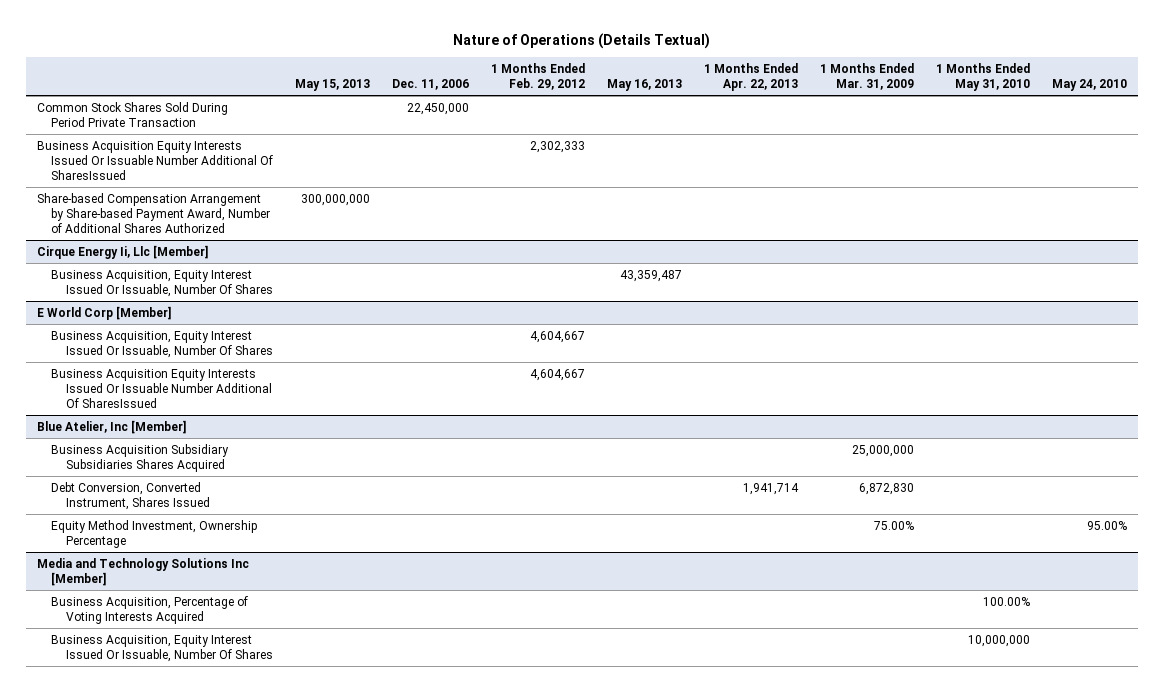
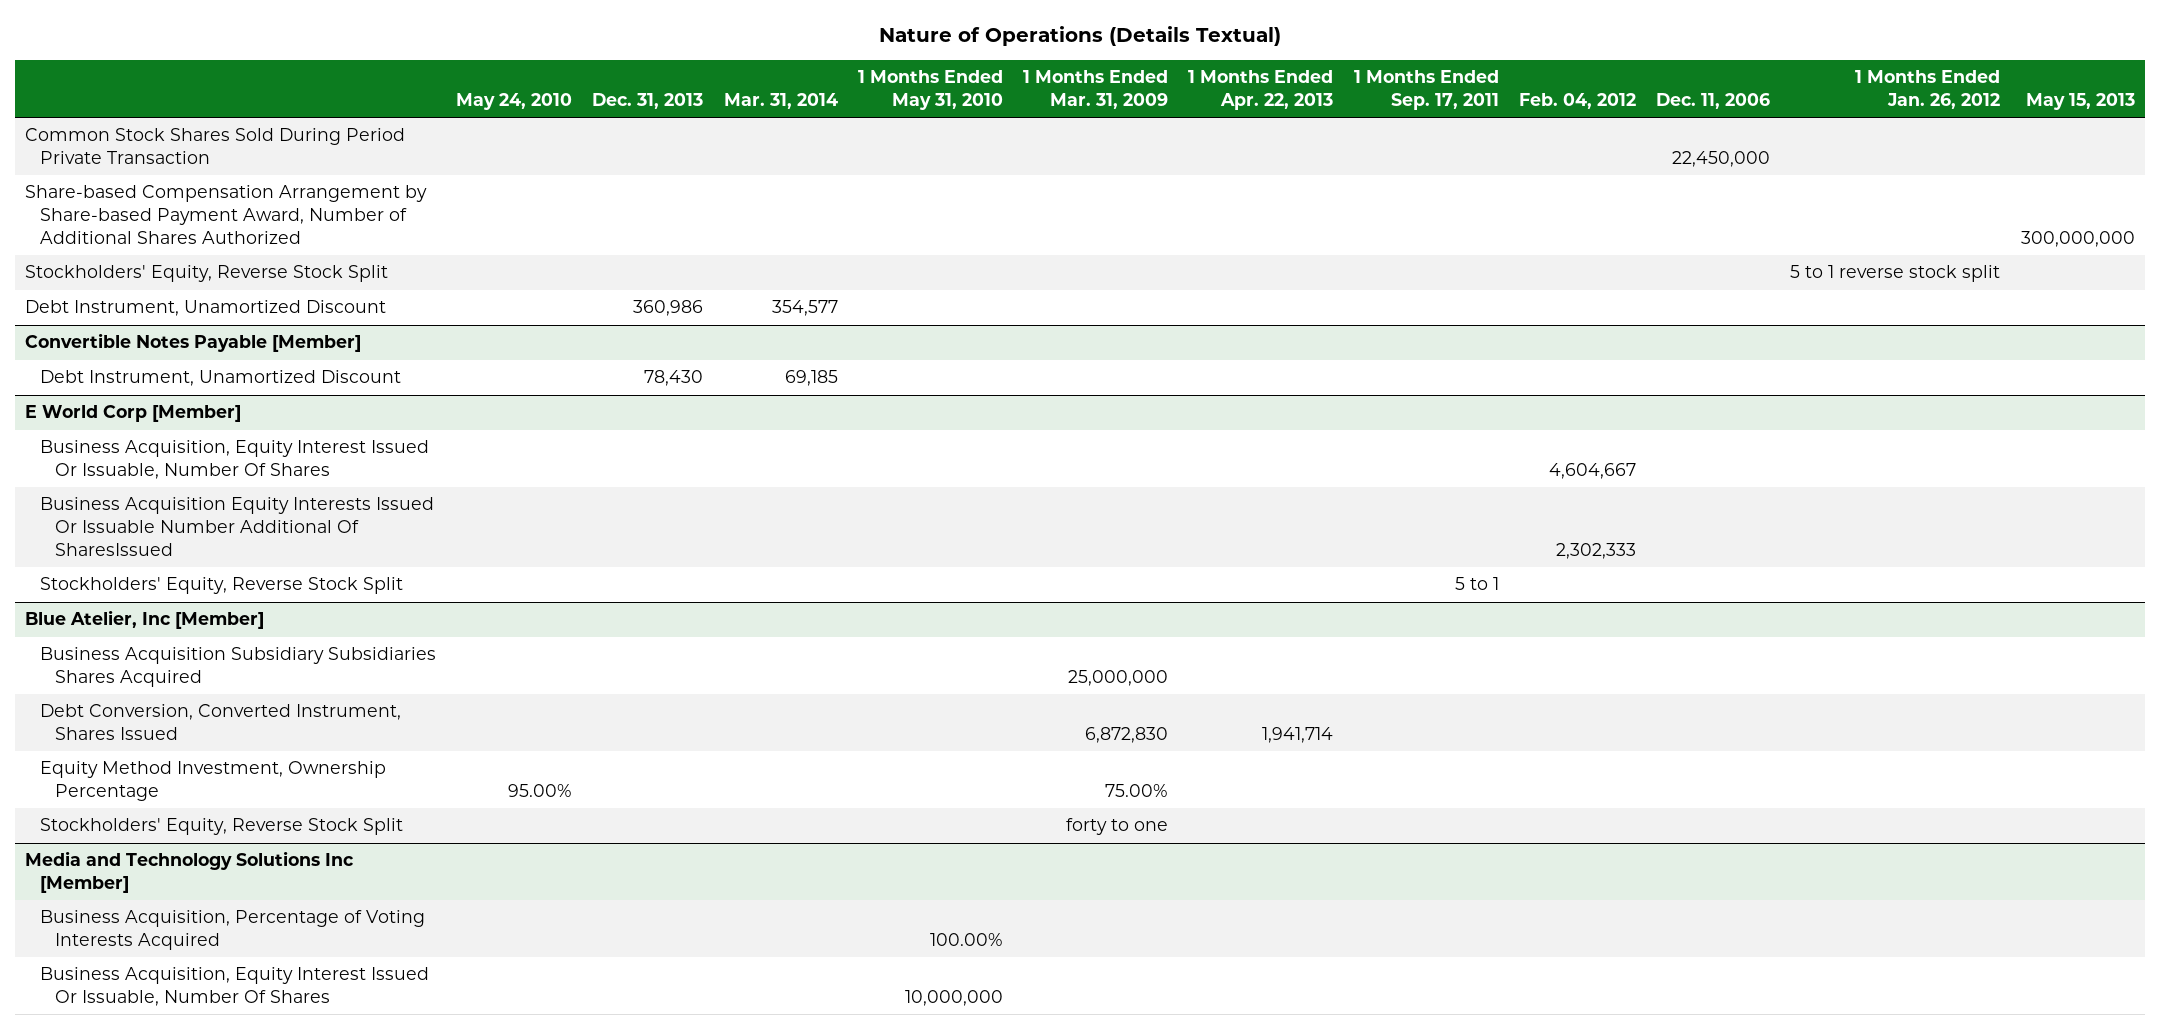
[491,62,586,90] 1 Months Ended Feb. 29, 2012 -> none
[607,78,683,91] May 16, 2013 -> none
none -> [592,93,704,110] Dec. 31, 2013
none -> [723,93,838,110] Mar. 31, 2014
none -> [1353,70,1499,111] 1 Months Ended Sep. 17, 2011
none -> [1518,93,1636,110] Feb. 04, 2012
none -> [1855,70,2001,110] 1 Months Ended Jan. 26, 2012
[36,140,274,181] Business Acquisition Equity Interests Issued Or Issuable Number Additional Of SharesIssued -> none
[36,244,208,259] Cirque Energy Ii, Llc [Member] -> none
[51,269,274,298] Business Acquisition, Equity Interest Issued Or Issuable, Number Of Shares -> none
none -> [25,265,389,283] Stockholders' Equity, Reverse Stock Split
none -> [25,300,387,317] Debt Instrument, Unamortized Discount
none -> [25,333,362,353] Convertible Notes Payable [Member]
none -> [39,370,401,387] Debt Instrument, Unamortized Discount
none -> [39,577,403,595] Stockholders' Equity, Reverse Stock Split
none -> [39,818,403,836] Stockholders' Equity, Reverse Stock Split

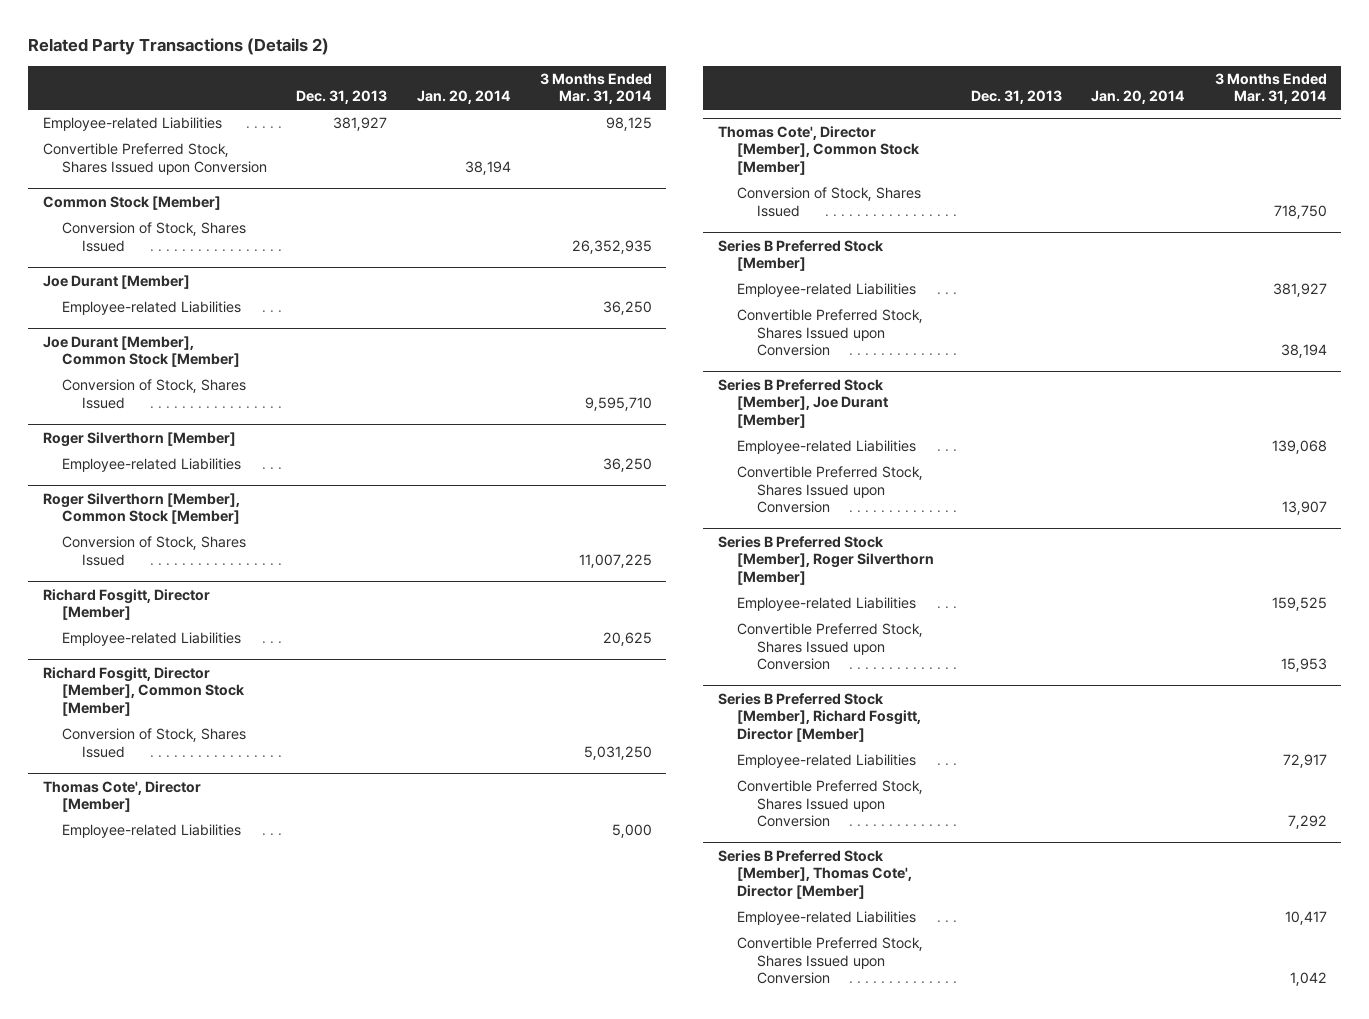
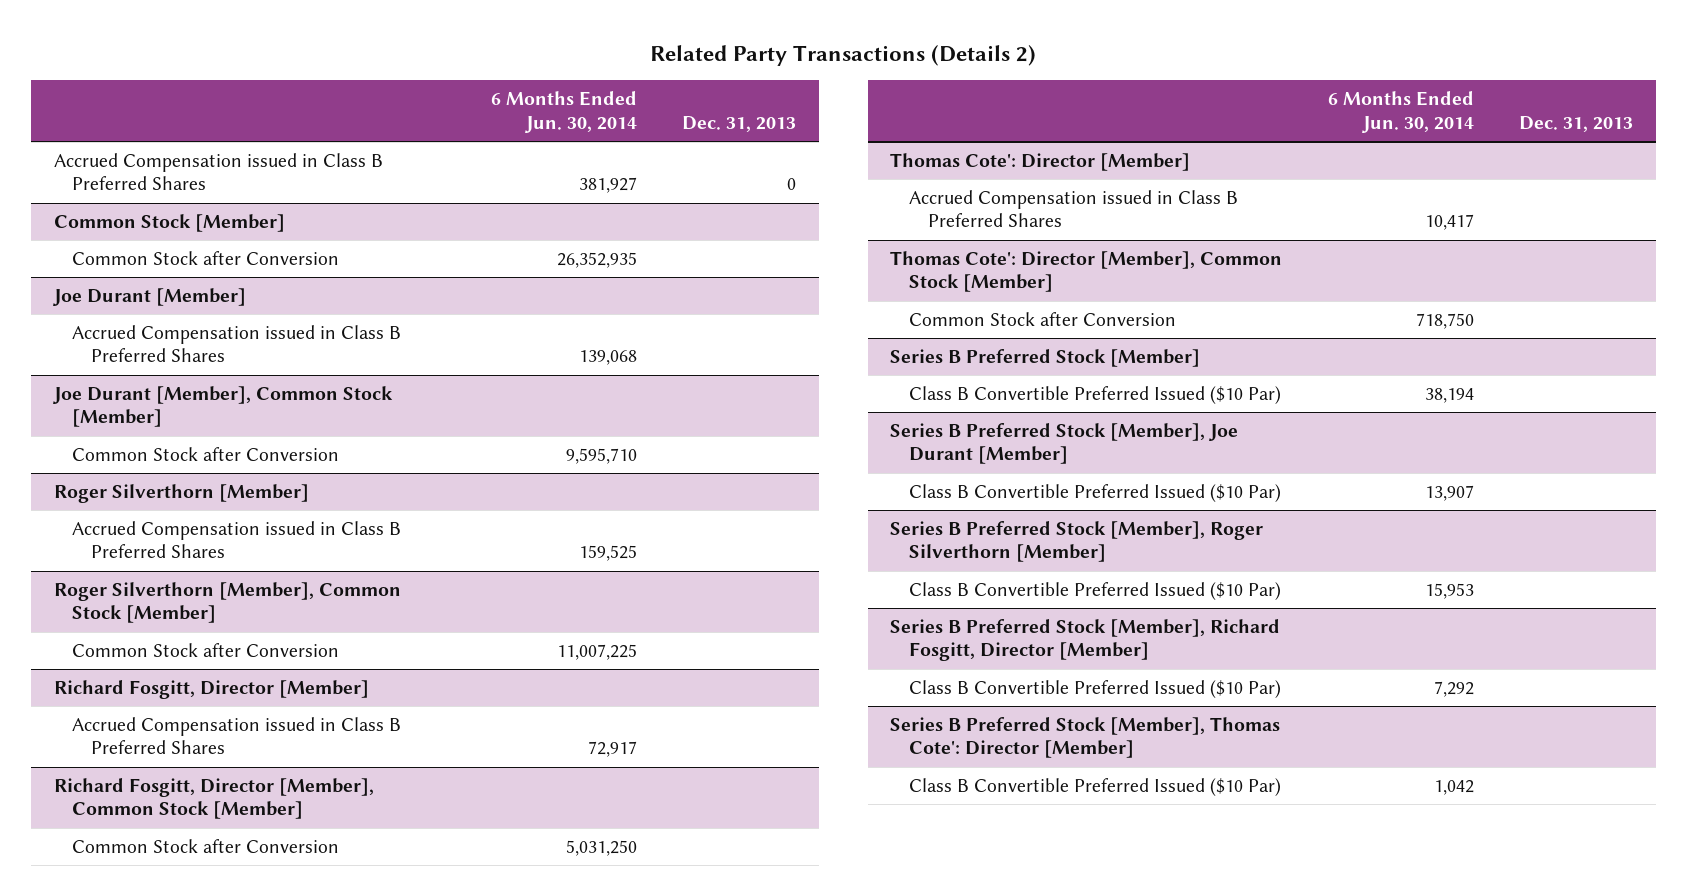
[416,90,511,105] Jan. 20, 2014 -> none
[539,73,652,105] 3 Months Ended Mar. 31, 2014 -> none
none -> [490,91,637,133] 6 Months Ended Jun. 30, 2014
[42,117,222,132] Employee-related Liabilities -> none
[42,143,268,175] Convertible Preferred Stock, Shares Issued upon Conversion -> none
none -> [53,153,383,191] Accrued Compensation issued in Class B Preferred Shares
[62,222,247,252] Conversion of Stock, Shares Issued -> [72,251,340,266] Common Stock after Conversion
[62,301,242,316] Employee-related Liabilities -> [72,325,402,363] Accrued Compensation issued in Class B Preferred Shares
[62,379,247,409] Conversion of Stock, Shares Issued -> [72,447,340,462] Common Stock after Conversion
[62,458,242,473] Employee-related Liabilities -> [72,521,402,559] Accrued Compensation issued in Class B Preferred Shares
[62,536,247,566] Conversion of Stock, Shares Issued -> [72,643,340,658] Common Stock after Conversion
[62,632,242,647] Employee-related Liabilities -> [72,717,402,755] Accrued Compensation issued in Class B Preferred Shares
[62,728,247,758] Conversion of Stock, Shares Issued -> [72,839,340,854] Common Stock after Conversion
[42,781,201,813] Thomas Cote', Director [Member] -> [890,153,1191,172] Thomas Cote': Director [Member]
[62,824,242,839] Employee-related Liabilities -> [908,190,1238,228] Accrued Compensation issued in Class B Preferred Shares
[717,126,921,175] Thomas Cote', Director [Member], Common Stock [Member] -> [890,251,1283,293] Thomas Cote': Director [Member], Common Stock [Member]
[737,187,922,217] Conversion of Stock, Shares Issued -> [908,312,1176,327] Common Stock after Conversion
[737,283,917,298] Employee-related Liabilities -> none
[737,309,924,357] Convertible Preferred Stock, Shares Issued upon Conversion -> [908,386,1281,405] Class B Convertible Preferred Issued ($10 Par)
[737,440,917,455] Employee-related Liabilities -> none
[737,466,924,514] Convertible Preferred Stock, Shares Issued upon Conversion -> [908,484,1281,503] Class B Convertible Preferred Issued ($10 Par)
[737,597,917,612] Employee-related Liabilities -> none
[737,623,924,671] Convertible Preferred Stock, Shares Issued upon Conversion -> [908,582,1281,601] Class B Convertible Preferred Issued ($10 Par)
[737,754,917,769] Employee-related Liabilities -> none
[737,911,917,926] Employee-related Liabilities -> none
[737,780,924,828] Convertible Preferred Stock, Shares Issued upon Conversion -> [908,680,1281,699] Class B Convertible Preferred Issued ($10 Par)
[717,850,913,899] Series B Preferred Stock [Member], Thomas Cote', Director [Member] -> [890,717,1281,759] Series B Preferred Stock [Member], Thomas Cote': Director [Member]
[737,937,924,985] Convertible Preferred Stock, Shares Issued upon Conversion -> [908,778,1281,797] Class B Convertible Preferred Issued ($10 Par)

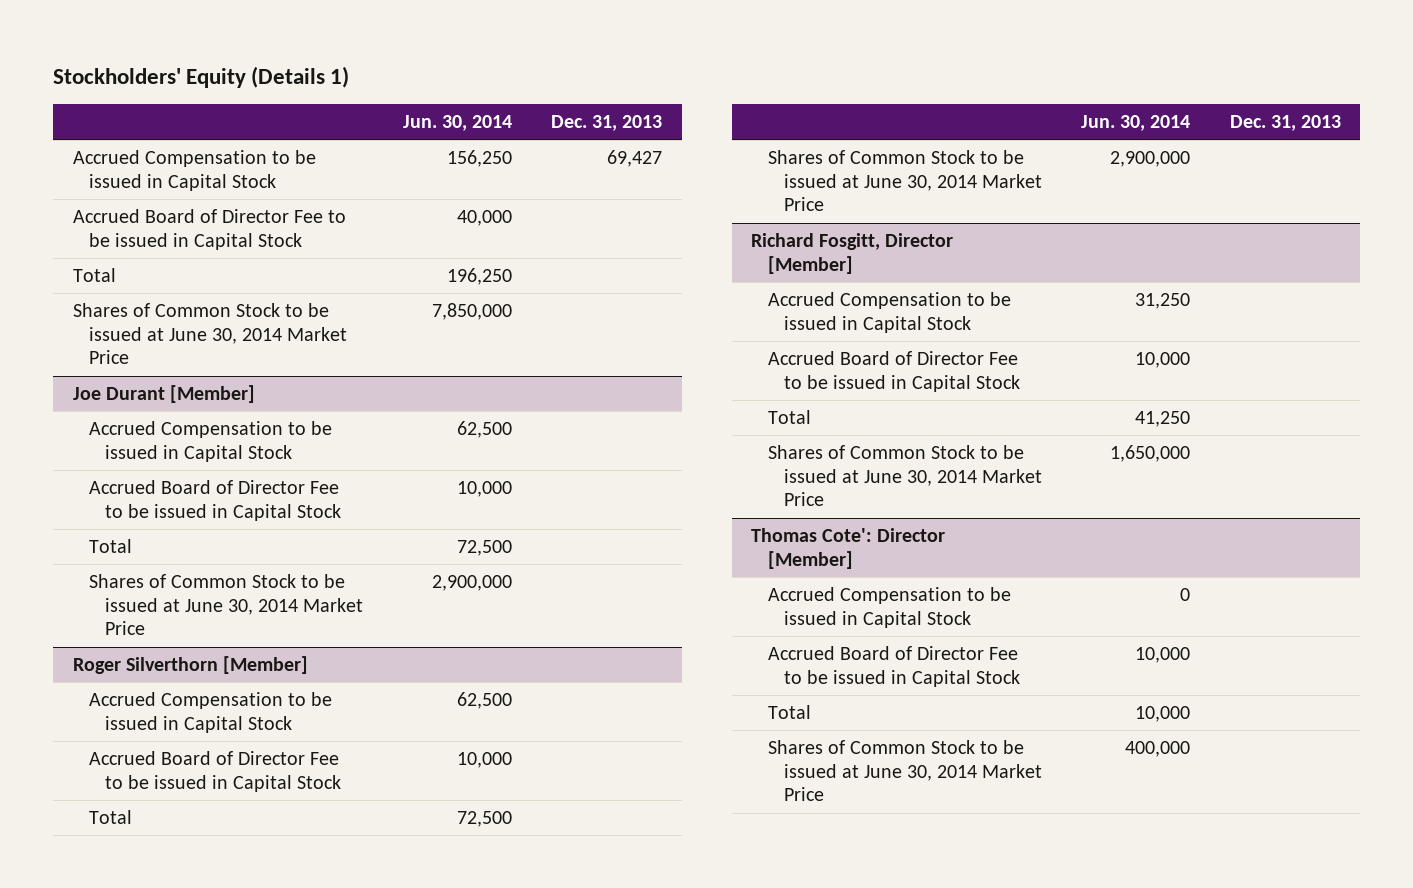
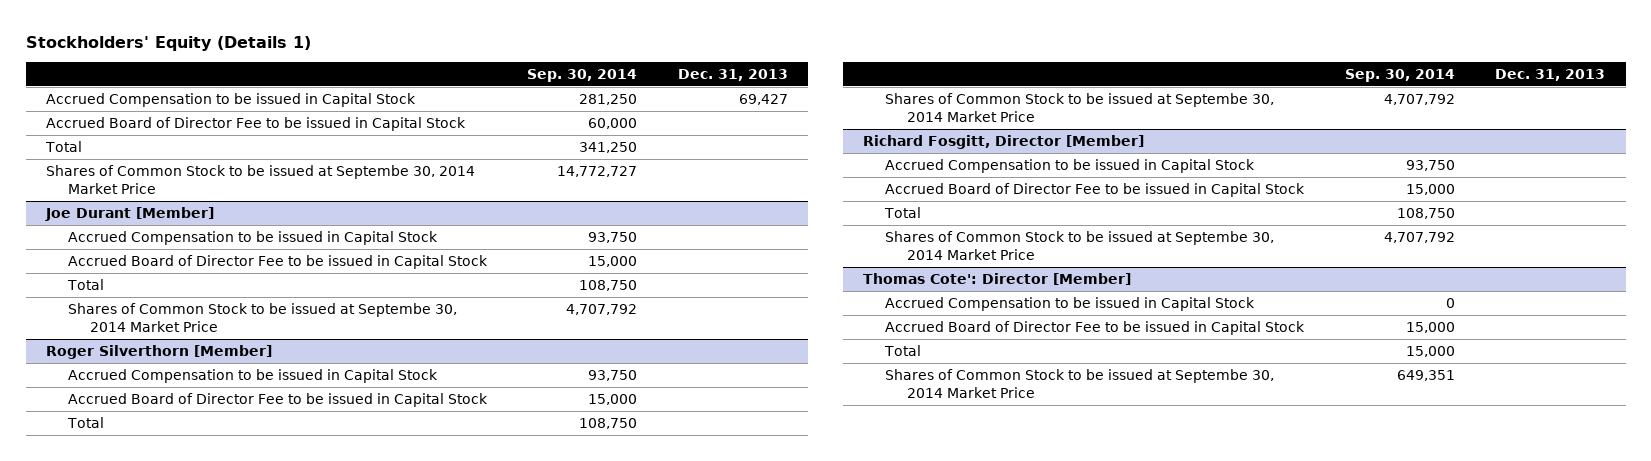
[402,115,512,132] Jun. 30, 2014 -> none
none -> [527,68,638,82] Sep. 30, 2014
[72,303,348,365] Shares of Common Stock to be issued at June 30, 2014 Market Price -> [46,165,476,194] Shares of Common Stock to be issued at Septembe 30, 2014 Market Price
[89,574,364,636] Shares of Common Stock to be issued at June 30, 2014 Market Price -> [67,303,457,332] Shares of Common Stock to be issued at Septembe 30, 2014 Market Price
[767,150,1042,212] Shares of Common Stock to be issued at June 30, 2014 Market Price -> [885,93,1275,122] Shares of Common Stock to be issued at Septembe 30, 2014 Market Price
[767,445,1042,507] Shares of Common Stock to be issued at June 30, 2014 Market Price -> [885,231,1275,260] Shares of Common Stock to be issued at Septembe 30, 2014 Market Price
[767,740,1042,802] Shares of Common Stock to be issued at June 30, 2014 Market Price -> [885,369,1275,398] Shares of Common Stock to be issued at Septembe 30, 2014 Market Price

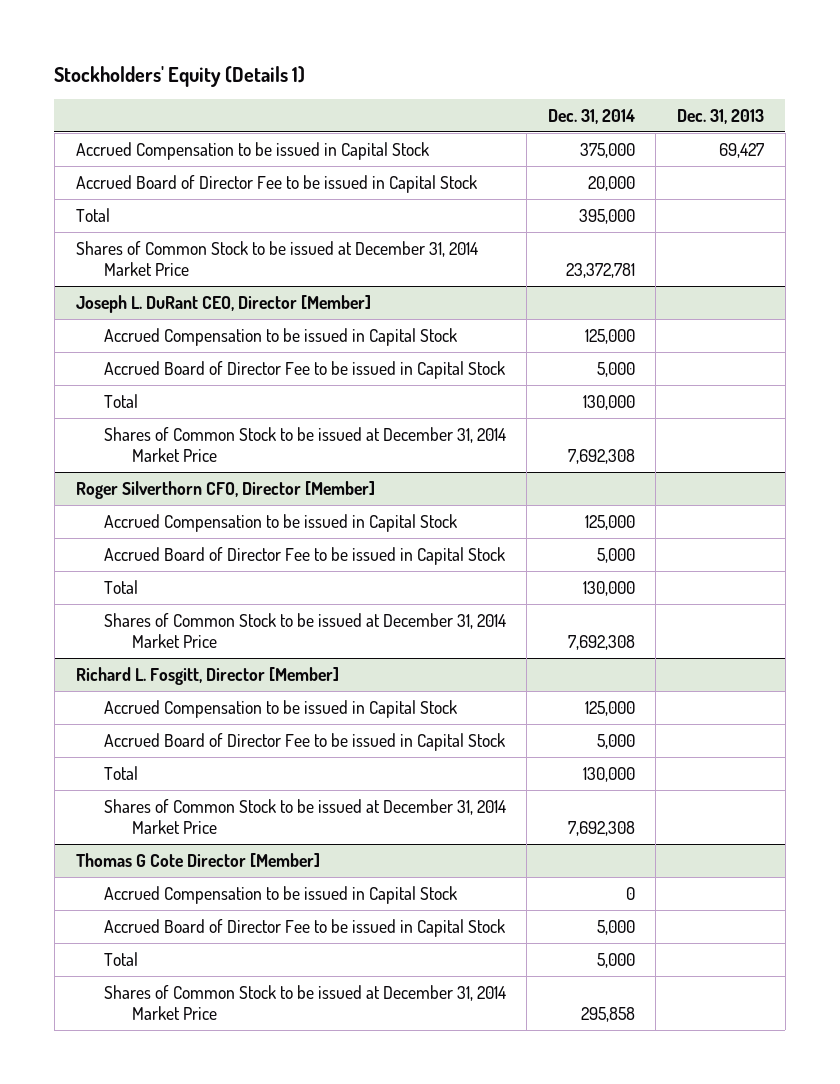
[527,68,638,82] Sep. 30, 2014 -> none
none -> [547,108,635,124] Dec. 31, 2014
[45,207,215,222] Joe Durant [Member] -> none
[67,231,438,246] Accrued Compensation to be issued in Capital Stock -> none
[67,255,488,270] Accrued Board of Director Fee to be issued in Capital Stock -> none
[66,279,104,291] Total -> none
[67,303,457,332] Shares of Common Stock to be issued at Septembe 30, 2014 Market Price -> none
[46,345,273,360] Roger Silverthorn [Member] -> none
[67,369,438,384] Accrued Compensation to be issued in Capital Stock -> none
[67,393,488,408] Accrued Board of Director Fee to be issued in Capital Stock -> none
[66,417,104,429] Total -> none
[885,93,1275,122] Shares of Common Stock to be issued at Septembe 30, 2014 Market Price -> none
[46,165,476,194] Shares of Common Stock to be issued at Septembe 30, 2014 Market Price -> [75,240,478,277] Shares of Common Stock to be issued at December 31, 2014 Market Price
none -> [75,294,371,313] Joseph L. DuRant CEO, Director [Member]
none -> [103,327,457,346] Accrued Compensation to be issued in Capital Stock
none -> [103,360,505,379] Accrued Board of Director Fee to be issued in Capital Stock
none -> [103,393,138,408] Total
none -> [103,426,506,463] Shares of Common Stock to be issued at December 31, 2014 Market Price
none -> [75,480,375,499] Roger Silverthorn CFO, Director [Member]
none -> [103,513,457,532] Accrued Compensation to be issued in Capital Stock
none -> [103,546,505,565] Accrued Board of Director Fee to be issued in Capital Stock
none -> [103,579,138,594] Total
none -> [103,612,506,649] Shares of Common Stock to be issued at December 31, 2014 Market Price
[863,135,1145,150] Richard Fosgitt, Director [Member] -> [75,666,339,685] Richard L. Fosgitt, Director [Member]
[885,231,1275,260] Shares of Common Stock to be issued at Septembe 30, 2014 Market Price -> [103,798,506,835] Shares of Common Stock to be issued at December 31, 2014 Market Price
[863,273,1132,286] Thomas Cote': Director [Member] -> [75,852,320,867] Thomas G Cote Director [Member]
[885,369,1275,398] Shares of Common Stock to be issued at Septembe 30, 2014 Market Price -> [103,984,506,1021] Shares of Common Stock to be issued at December 31, 2014 Market Price

